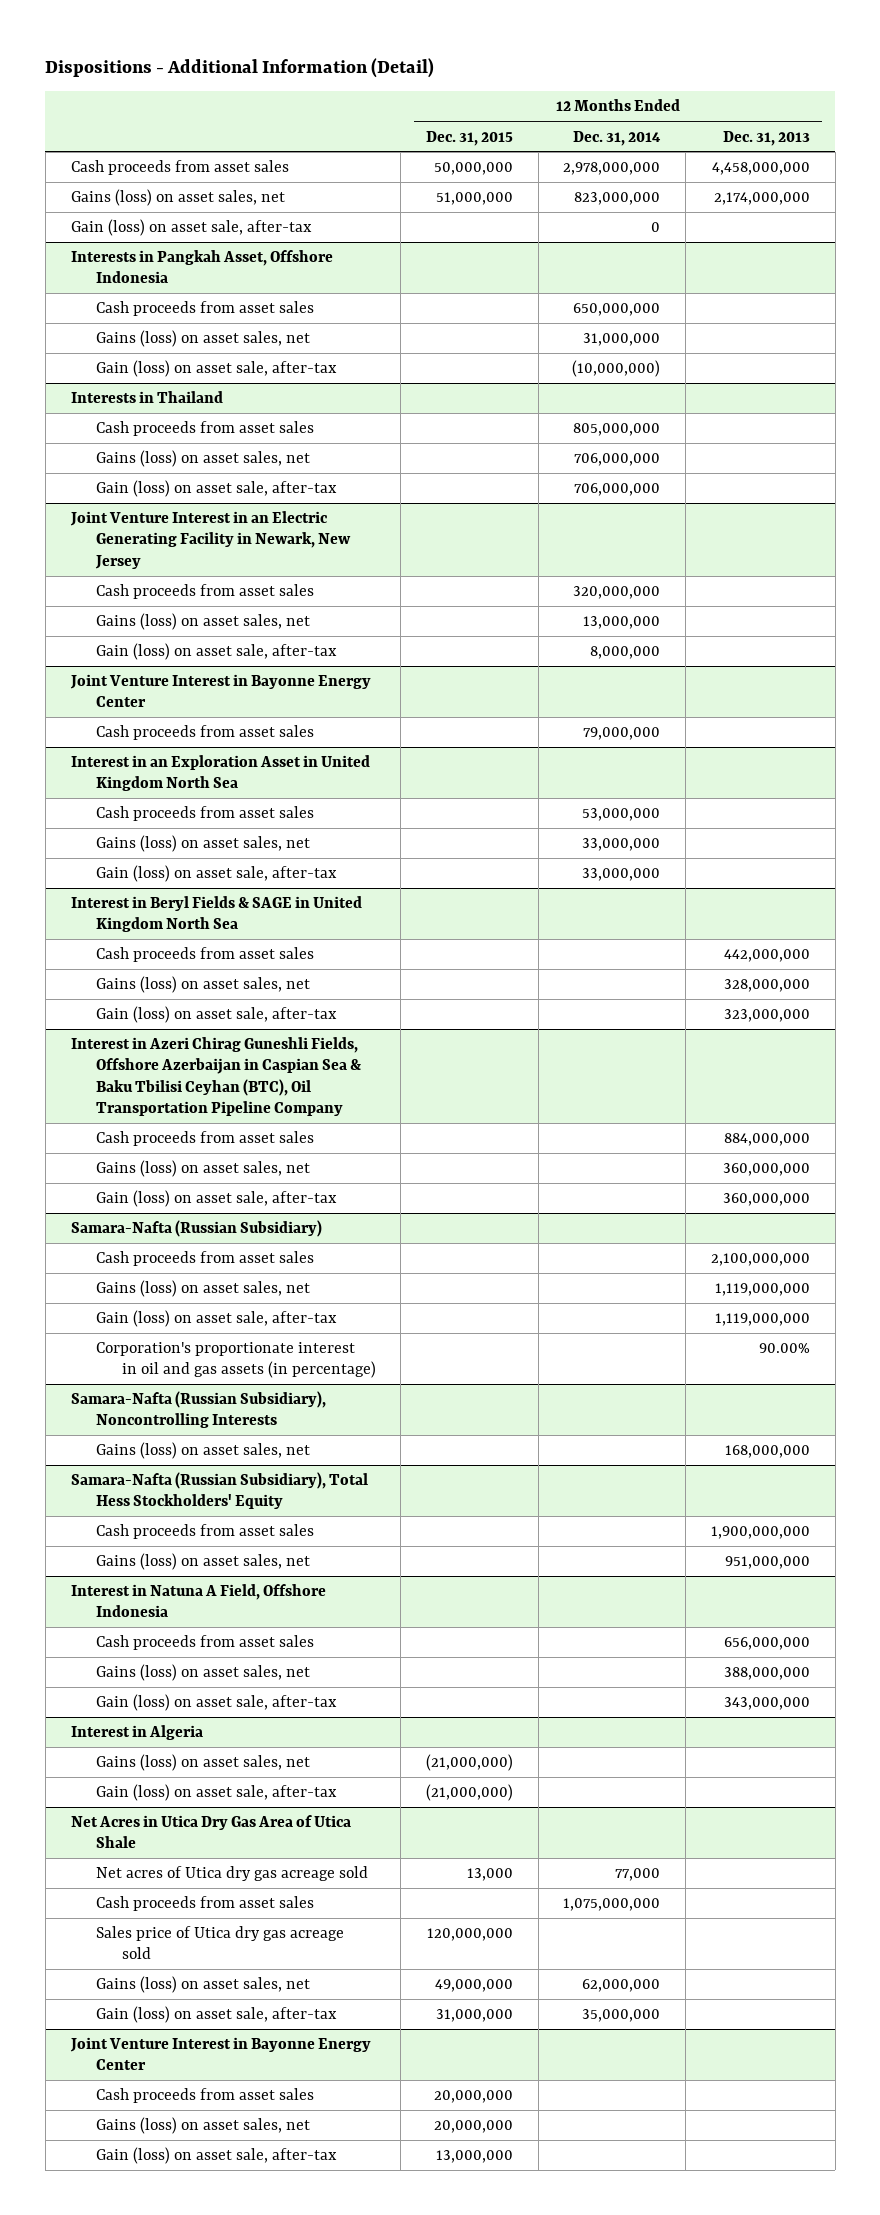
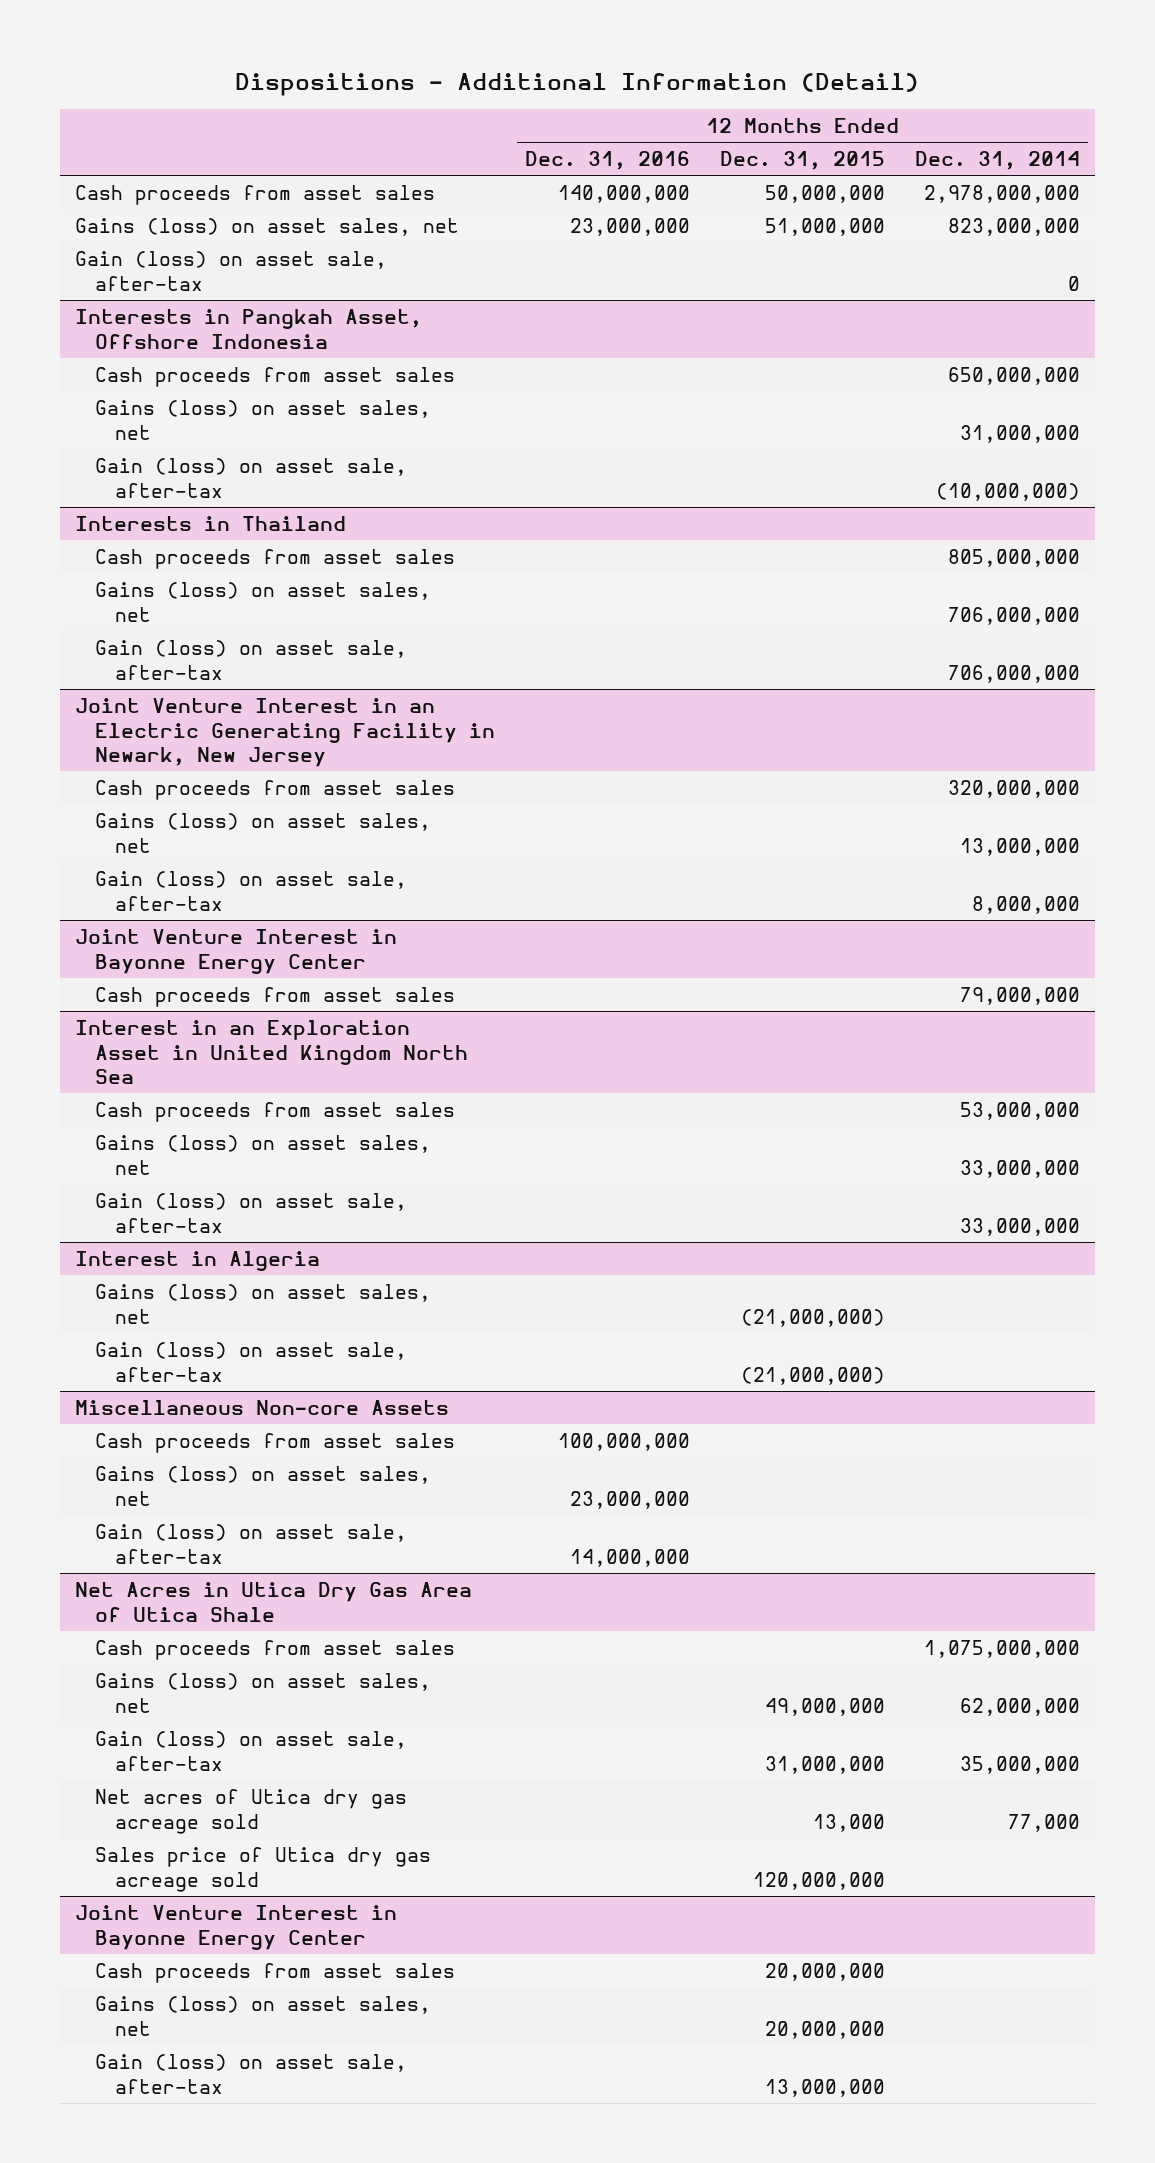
[722,130,810,146] Dec. 31, 2013 -> none
none -> [524,150,690,170] Dec. 31, 2016
[70,896,362,933] Interest in Beryl Fields & SAGE in United Kingdom North Sea -> none
[96,947,315,963] Cash proceeds from asset sales -> none
[96,976,311,994] Gains (loss) on asset sales, net -> none
[96,1006,338,1024] Gain (loss) on asset sale, after-tax -> none
[70,1037,362,1116] Interest in Azeri Chirag Guneshli Fields, Offshore Azerbaijan in Caspian Sea & Baku Tbilisi Ceyhan (BTC), Oil Transportation Pipeline Company -> none
[96,1131,315,1147] Cash proceeds from asset sales -> none
[96,1160,311,1178] Gains (loss) on asset sales, net -> none
[96,1190,338,1208] Gain (loss) on asset sale, after-tax -> none
[70,1220,322,1238] Samara-Nafta (Russian Subsidiary) -> none
[96,1251,315,1267] Cash proceeds from asset sales -> none
[96,1280,311,1298] Gains (loss) on asset sales, net -> none
[96,1310,338,1328] Gain (loss) on asset sale, after-tax -> none
[96,1342,376,1379] Corporation's proportionate interest in oil and gas assets (in percentage) -> none
[70,1391,326,1429] Samara-Nafta (Russian Subsidiary), Noncontrolling Interests -> none
[96,1442,311,1460] Gains (loss) on asset sales, net -> none
[70,1472,368,1510] Samara-Nafta (Russian Subsidiary), Total Hess Stockholders' Equity -> none
[96,1524,315,1540] Cash proceeds from asset sales -> none
[96,1553,311,1571] Gains (loss) on asset sales, net -> none
[70,1584,326,1618] Interest in Natuna A Field, Offshore Indonesia -> none
[96,1635,315,1651] Cash proceeds from asset sales -> none
[96,1664,311,1682] Gains (loss) on asset sales, net -> none
[96,1694,338,1712] Gain (loss) on asset sale, after-tax -> none
none -> [74,1399,449,1415] Miscellaneous Non-core Assets
none -> [94,1432,455,1453] Cash proceeds from asset sales
none -> [94,1465,431,1506] Gains (loss) on asset sales, net
none -> [94,1523,407,1564] Gain (loss) on asset sale, after-tax
[96,1866,369,1882] Net acres of Utica dry gas acreage sold -> [94,1788,407,1834] Net acres of Utica dry gas acreage sold
[96,1926,345,1960] Sales price of Utica dry gas acreage sold -> [94,1846,431,1892] Sales price of Utica dry gas acreage sold

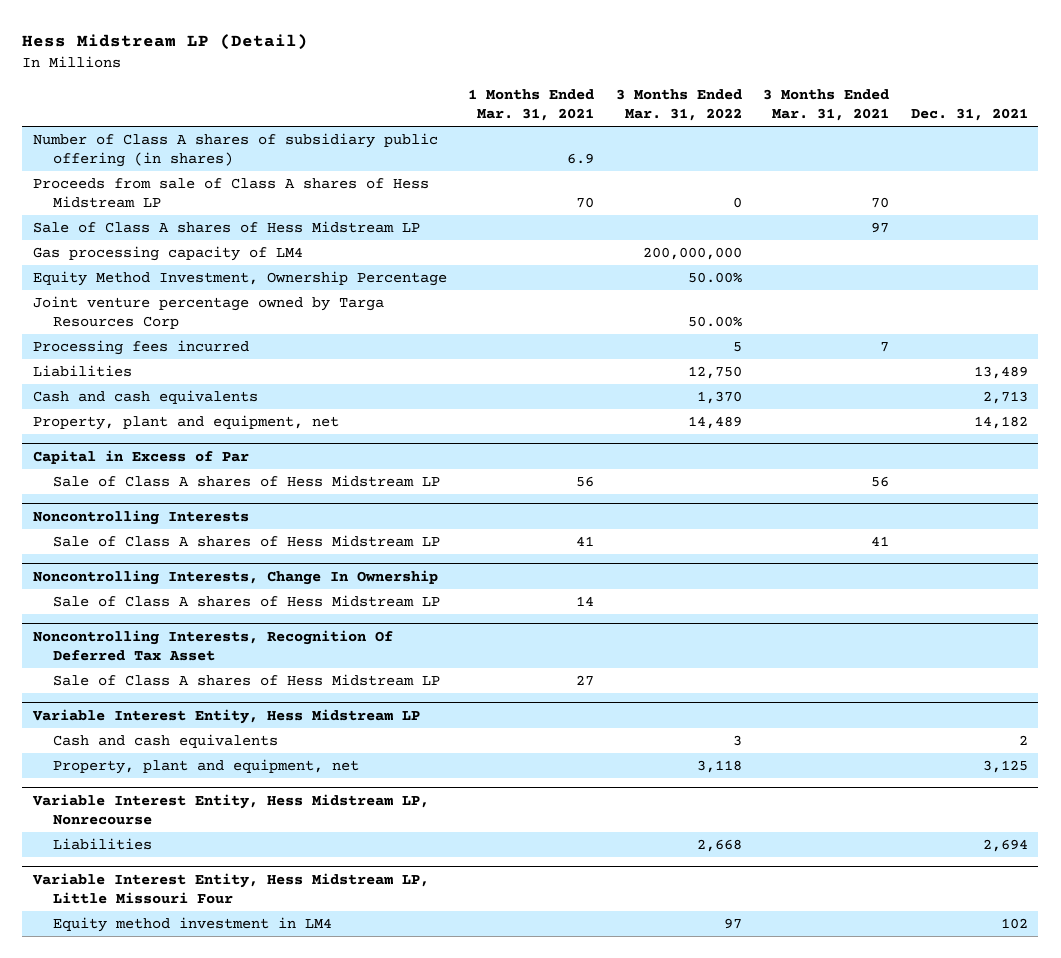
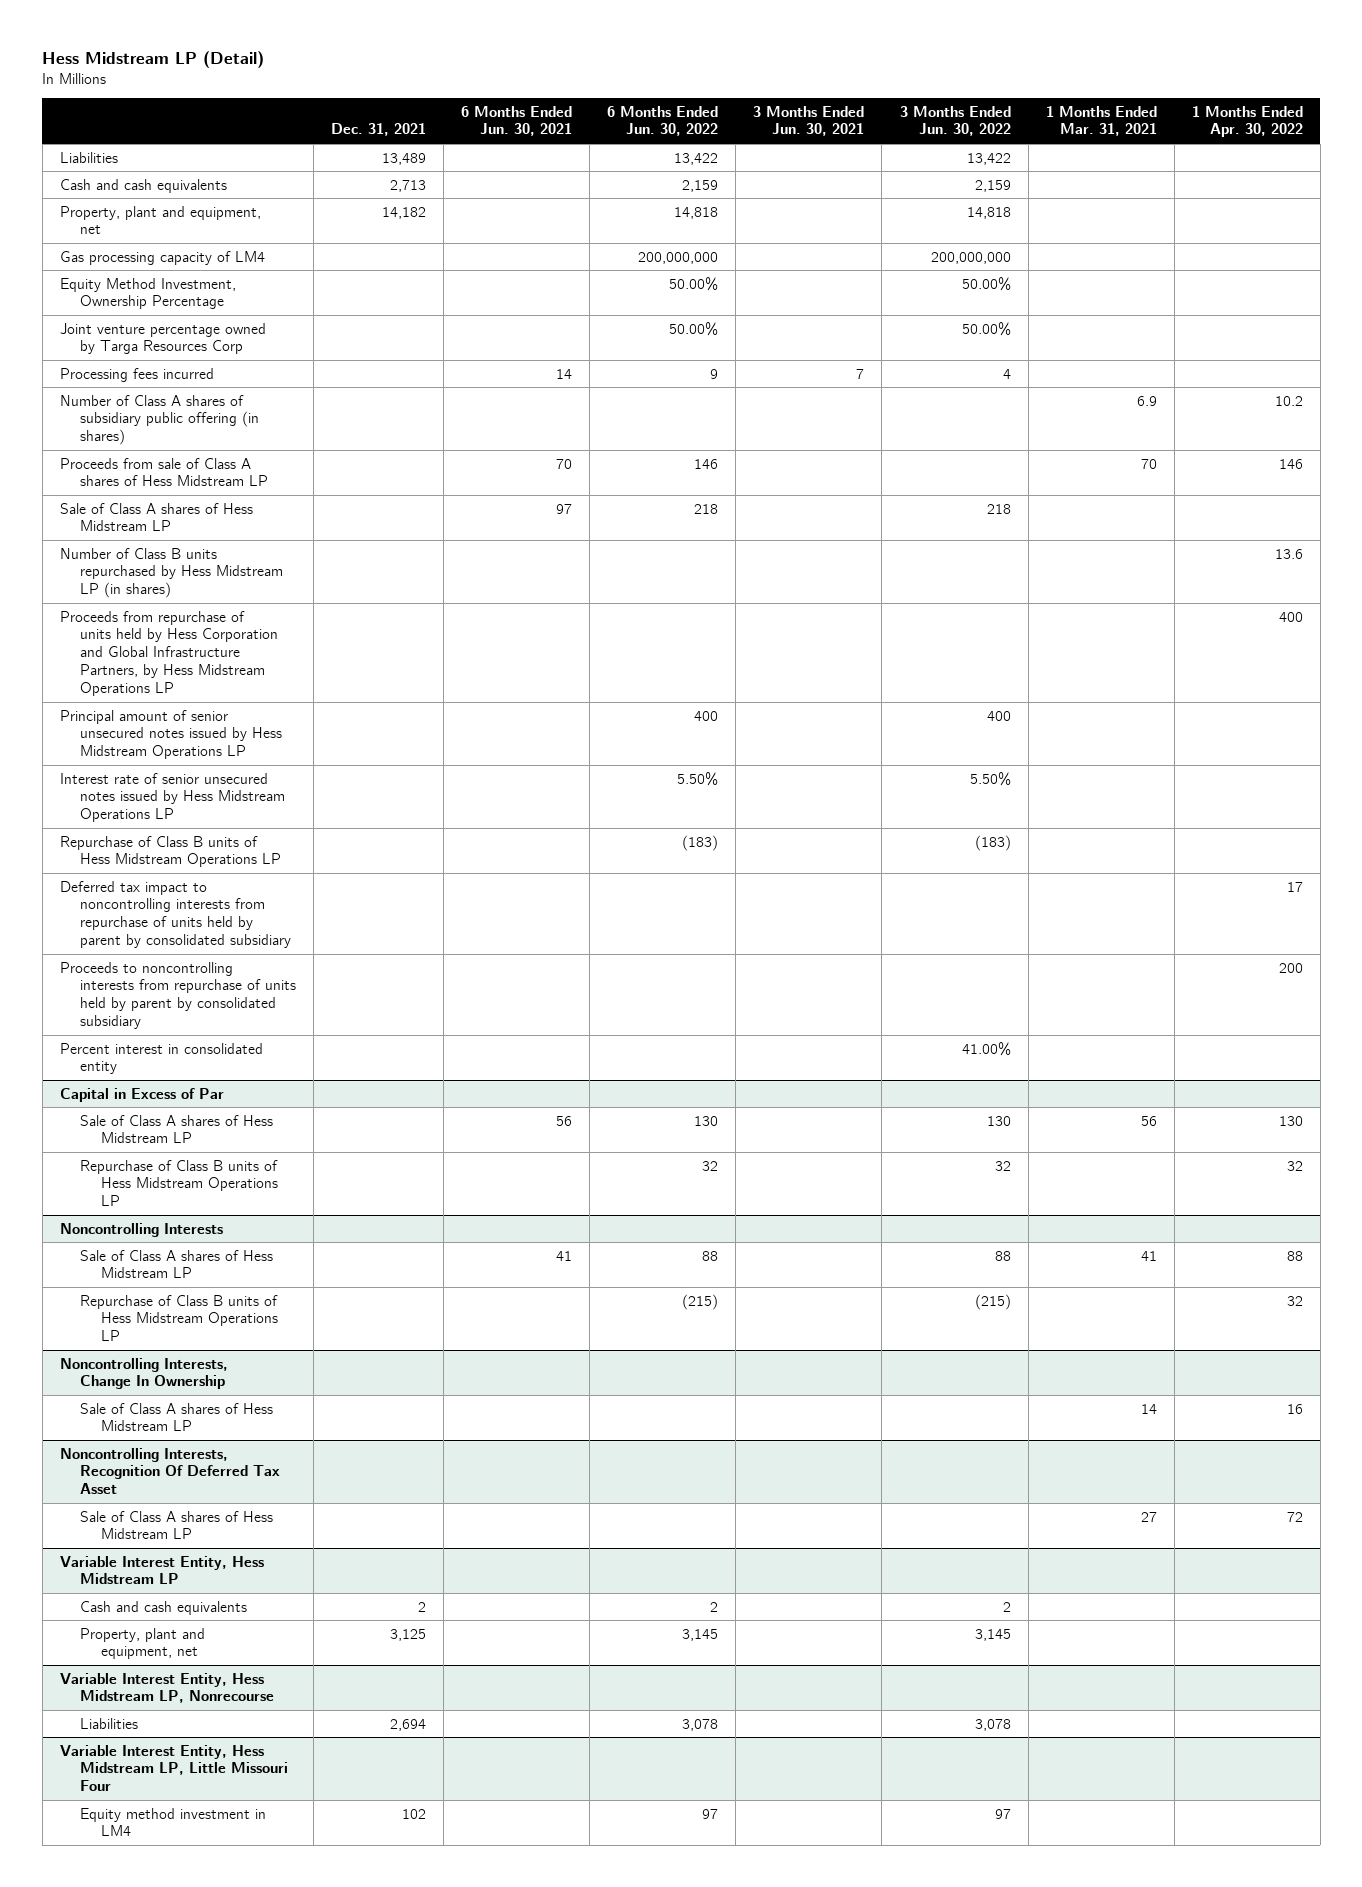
[615,88,742,122] 3 Months Ended Mar. 31, 2022 -> none
[763,88,890,122] 3 Months Ended Mar. 31, 2021 -> none
none -> [461,105,573,137] 6 Months Ended Jun. 30, 2021
none -> [607,105,719,137] 6 Months Ended Jun. 30, 2022
none -> [753,105,865,137] 3 Months Ended Jun. 30, 2021
none -> [899,105,1011,137] 3 Months Ended Jun. 30, 2022
none -> [1191,105,1303,138] 1 Months Ended Apr. 30, 2022
[33,364,133,377] Liabilities -> [59,151,118,163] Liabilities
[33,389,259,404] Cash and cash equivalents -> [59,178,227,193] Cash and cash equivalents
[33,414,340,430] Property, plant and equipment, net -> [59,205,261,235] Property, plant and equipment, net
[33,132,439,168] Number of Class A shares of subsidiary public offering (in shares) -> [59,394,260,446] Number of Class A shares of subsidiary public offering (in shares)
[33,177,430,209] Proceeds from sale of Class A shares of Hess Midstream LP -> [59,457,269,487] Proceeds from sale of Class A shares of Hess Midstream LP
[33,220,421,233] Sale of Class A shares of Hess Midstream LP -> [59,502,253,532] Sale of Class A shares of Hess Midstream LP
none -> [59,547,284,599] Number of Class B units repurchased by Hess Midstream LP (in shares)
none -> [59,610,279,697] Proceeds from repurchase of units held by Hess Corporation and Global Infrastructure Partners, by Hess Midstream Operations LP
none -> [59,709,283,760] Principal amount of senior unsecured notes issued by Hess Midstream Operations LP
none -> [59,772,286,823] Interest rate of senior unsecured notes issued by Hess Midstream Operations LP
none -> [59,835,282,868] Repurchase of Class B units of Hess Midstream Operations LP
none -> [59,880,292,949] Deferred tax impact to noncontrolling interests from repurchase of units held by parent by consolidated subsidiary
none -> [59,961,297,1030] Proceeds to noncontrolling interests from repurchase of units held by parent by consolidated subsidiary
none -> [59,1042,263,1075] Percent interest in consolidated entity
none -> [80,1159,279,1207] Repurchase of Class B units of Hess Midstream Operations LP
none -> [80,1294,279,1342] Repurchase of Class B units of Hess Midstream Operations LP

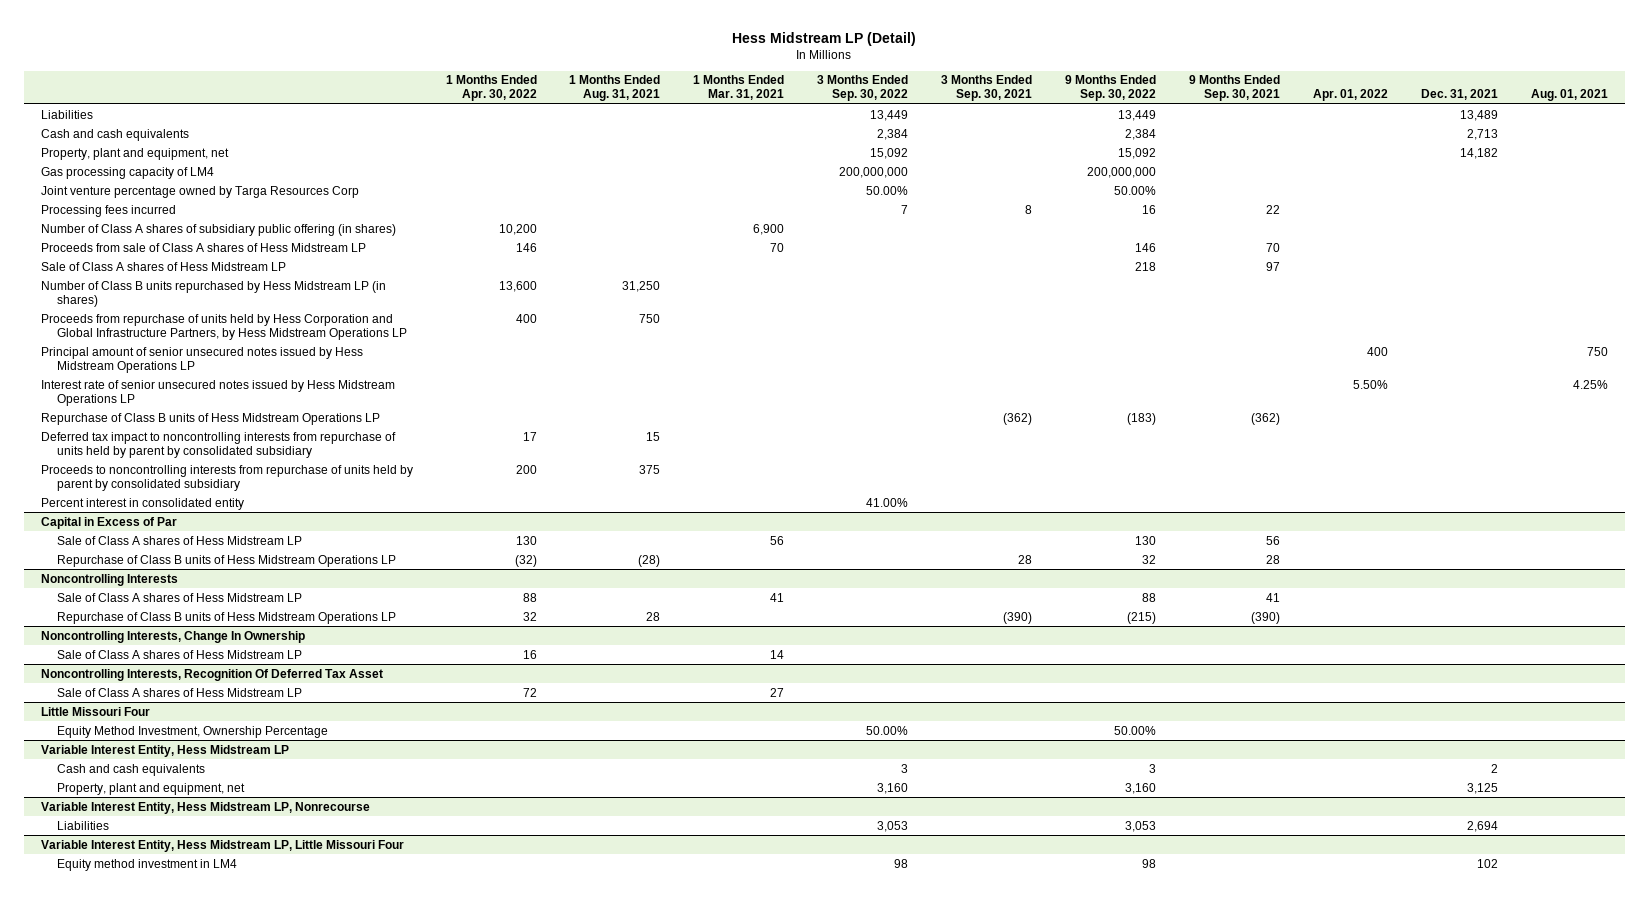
[461,105,573,137] 6 Months Ended Jun. 30, 2021 -> none
[607,105,719,137] 6 Months Ended Jun. 30, 2022 -> none
[753,105,865,137] 3 Months Ended Jun. 30, 2021 -> none
[899,105,1011,137] 3 Months Ended Jun. 30, 2022 -> none
none -> [569,75,661,102] 1 Months Ended Aug. 31, 2021
none -> [817,75,909,102] 3 Months Ended Sep. 30, 2022
none -> [941,75,1033,102] 3 Months Ended Sep. 30, 2021
none -> [1065,75,1157,102] 9 Months Ended Sep. 30, 2022
none -> [1189,75,1281,102] 9 Months Ended Sep. 30, 2021
none -> [1313,89,1389,102] Apr. 01, 2022
none -> [1531,89,1609,102] Aug. 01, 2021
[59,277,236,310] Equity Method Investment, Ownership Percentage -> none
[1136,395,1157,406] 6.9 -> [753,223,785,235] 6,900
[1274,395,1303,406] 10.2 -> [498,223,537,235] 10,200
[1274,548,1303,559] 13.6 -> [498,280,537,292] 13,600
[1286,1160,1303,1171] 32 -> [514,554,537,567] (32)
none -> [40,706,150,716] Little Missouri Four
none -> [57,725,329,738] Equity Method Investment, Ownership Percentage

